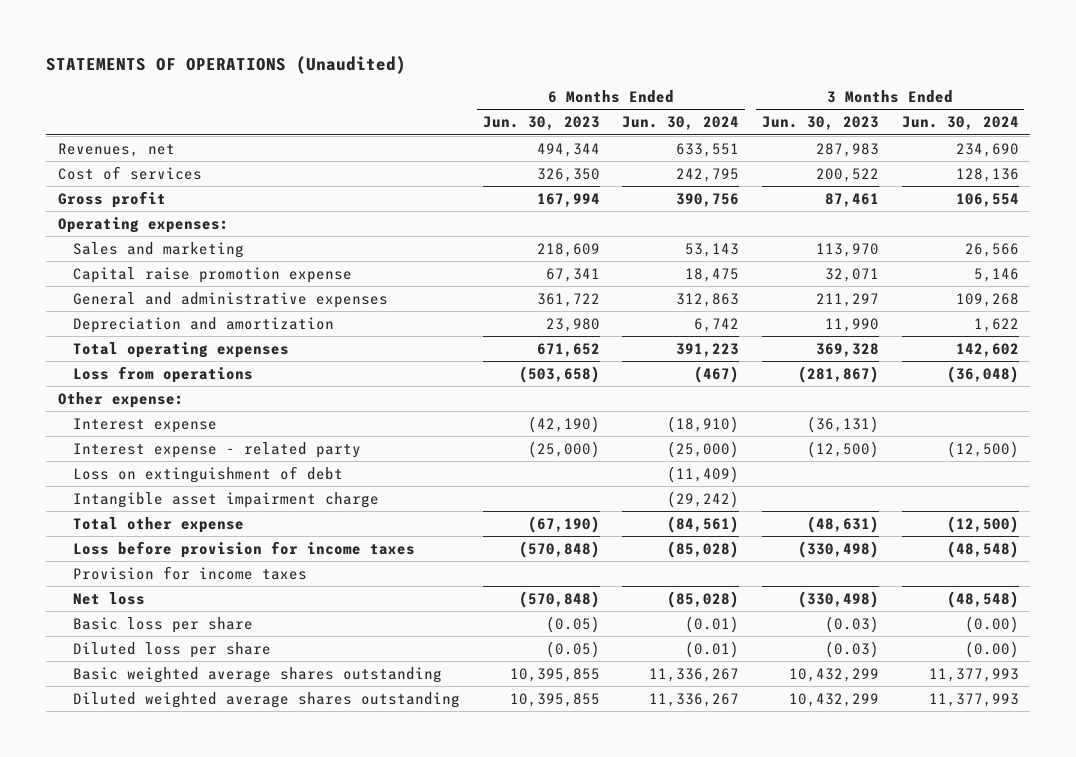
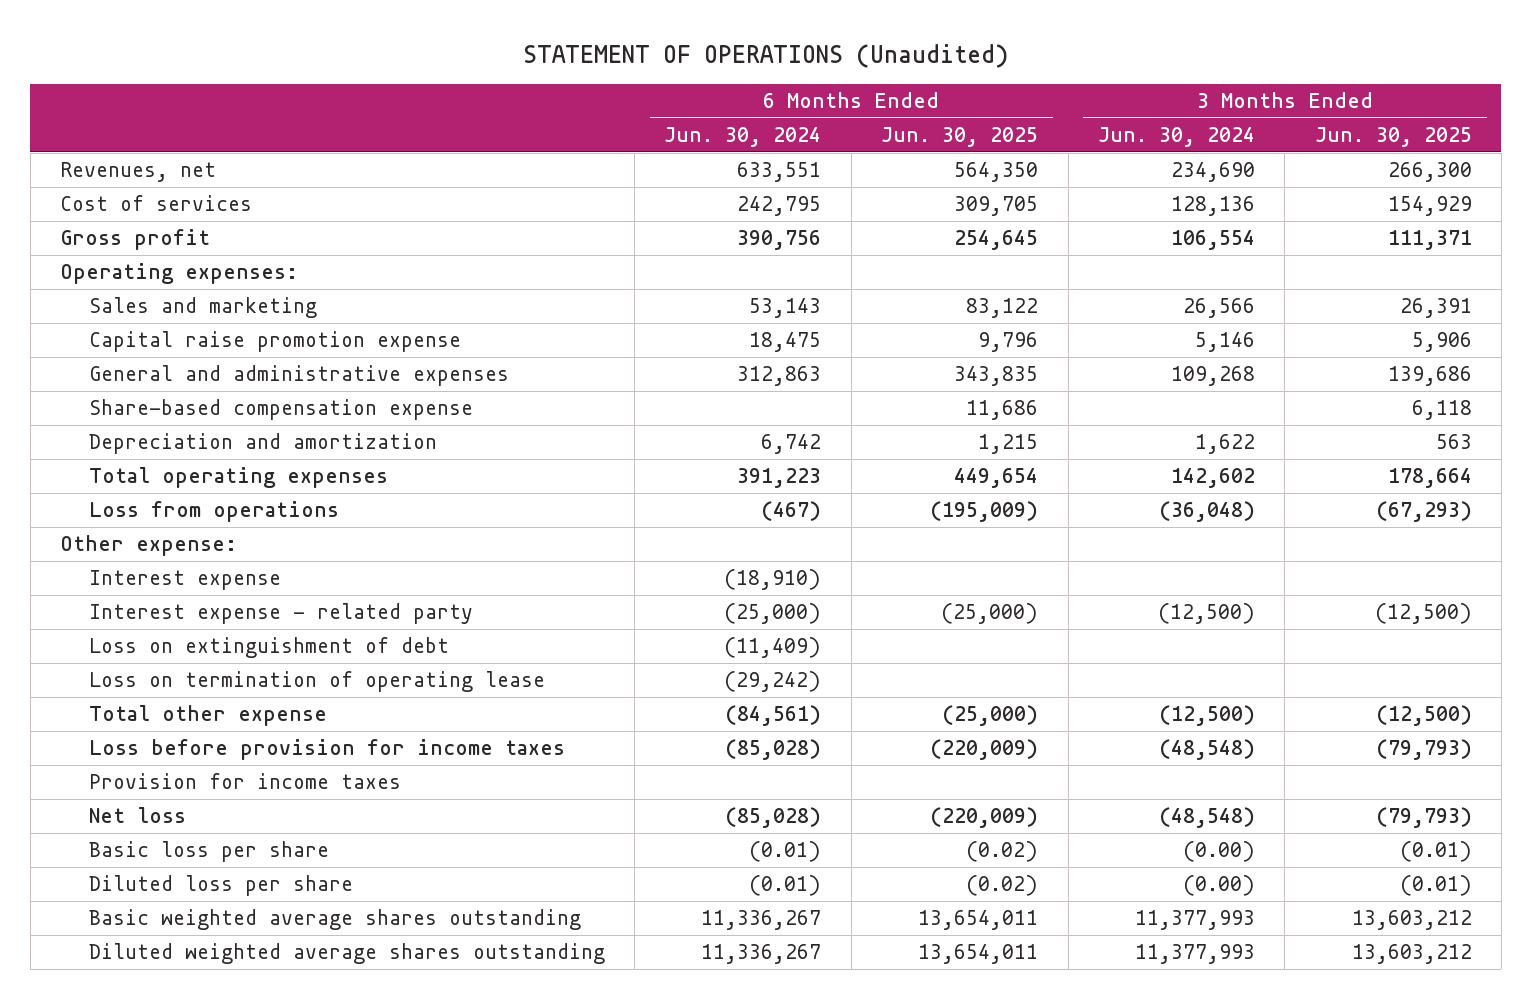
[46,55,407,74] STATEMENTS OF OPERATIONS (Unaudited) -> [522,43,1008,68] STATEMENT OF OPERATIONS (Unaudited)
[482,116,600,131] Jun. 30, 2023 -> none
[762,116,880,131] Jun. 30, 2023 -> none
none -> [881,126,1039,147] Jun. 30, 2025
none -> [1314,126,1472,147] Jun. 30, 2025
none -> [88,399,473,421] Share-based compensation expense
[73,491,380,508] Intangible asset impairment charge -> [88,671,545,693] Loss on termination of operating lease

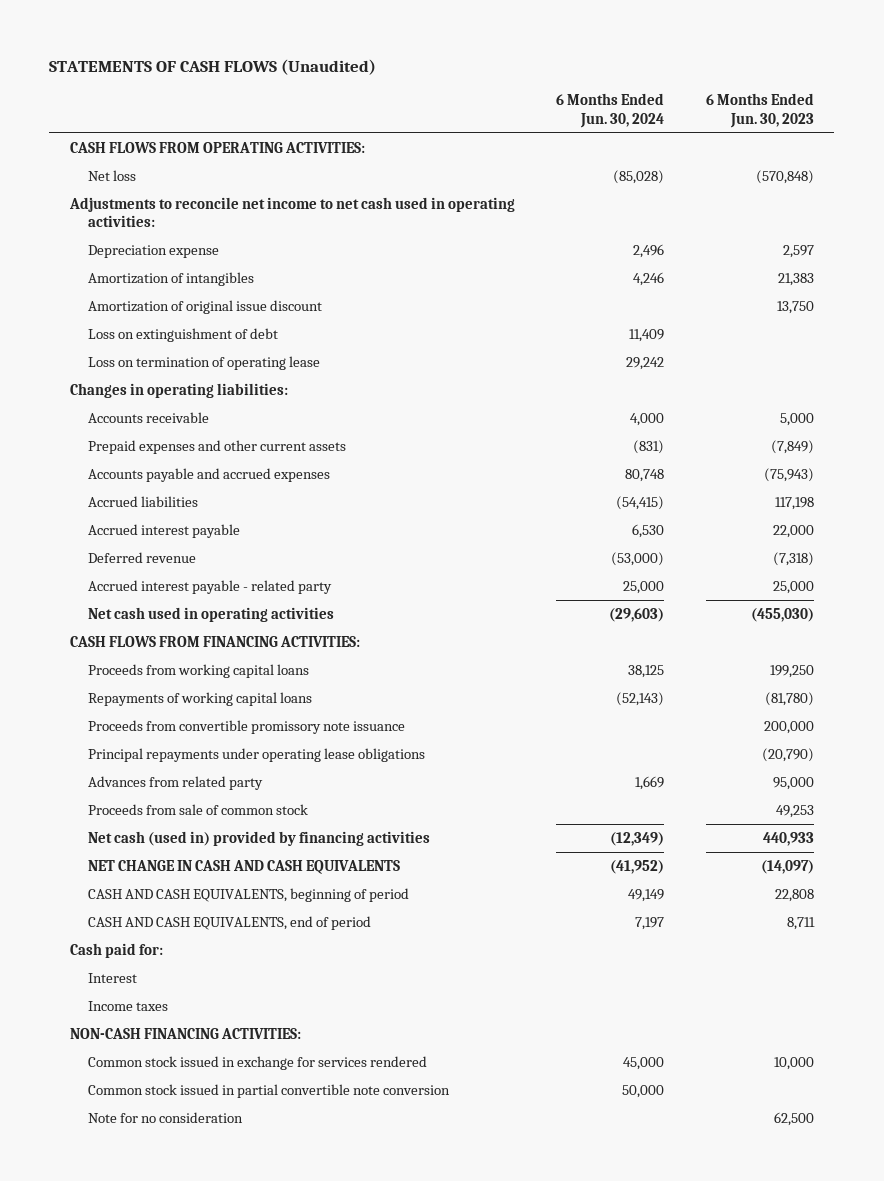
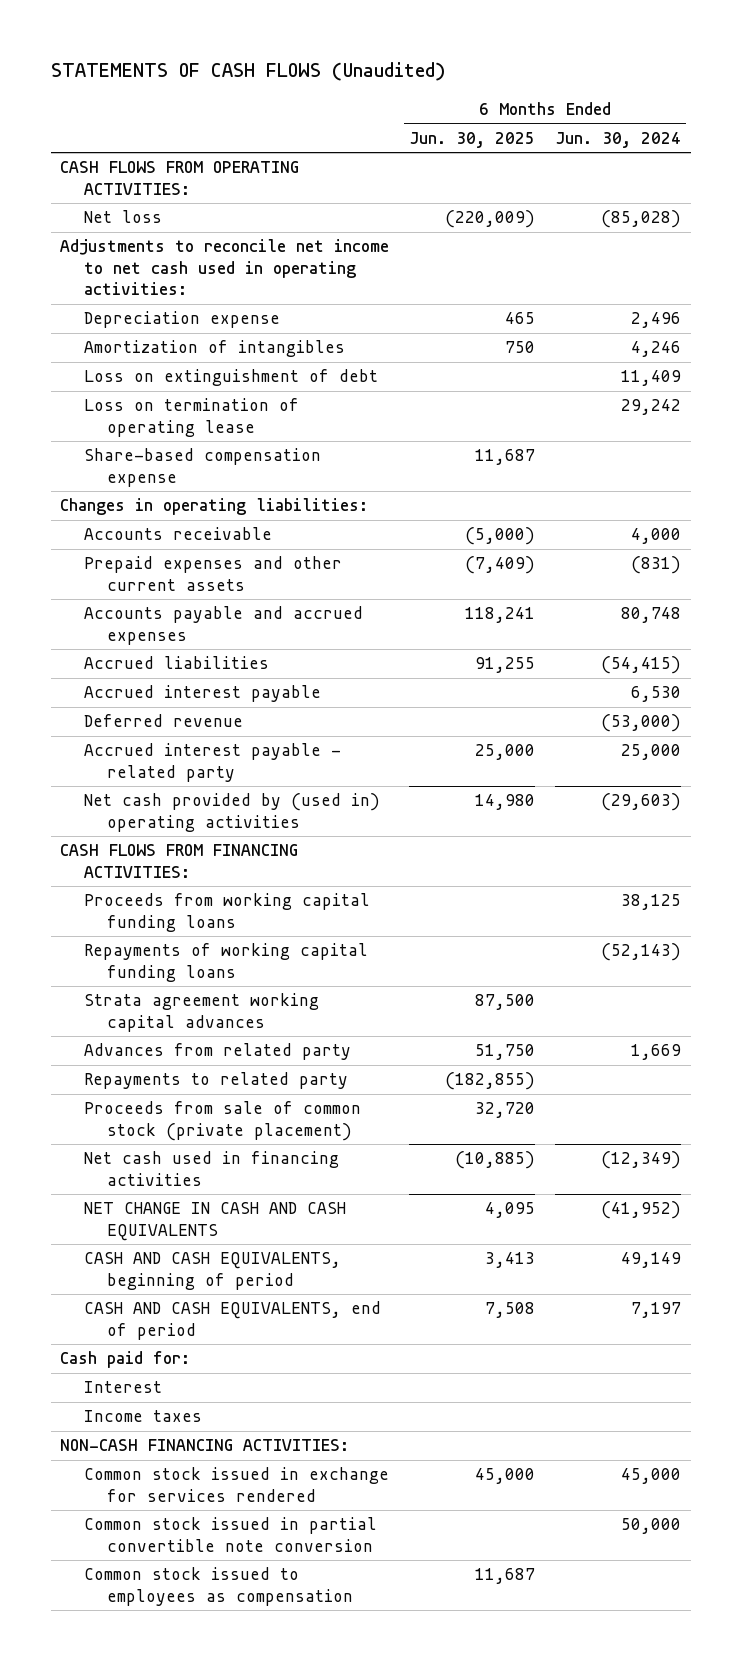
[705,93,814,129] 6 Months Ended Jun. 30, 2023 -> none
none -> [409,131,536,148] Jun. 30, 2025
[88,299,323,314] Amortization of original issue discount -> none
none -> [83,448,321,487] Share-based compensation expense
[88,606,335,622] Net cash used in operating activities -> [83,793,380,832] Net cash provided by (used in) operating activities
[88,719,406,734] Proceeds from convertible promissory note issuance -> none
[88,747,426,762] Principal repayments under operating lease obligations -> none
[88,663,310,678] Proceeds from working capital loans -> [83,893,370,932] Proceeds from working capital funding loans
[88,691,313,706] Repayments of working capital loans -> [83,943,368,982] Repayments of working capital funding loans
none -> [83,993,319,1032] Strata agreement working capital advances
none -> [83,1072,348,1090] Repayments to related party
[88,803,309,815] Proceeds from sale of common stock -> [83,1101,361,1141] Proceeds from sale of common stock (private placement)
[88,830,431,846] Net cash (used in) provided by financing activities -> [83,1151,339,1186] Net cash used in financing activities
[88,1111,244,1123] Note for no consideration -> [83,1567,353,1606] Common stock issued to employees as compensation

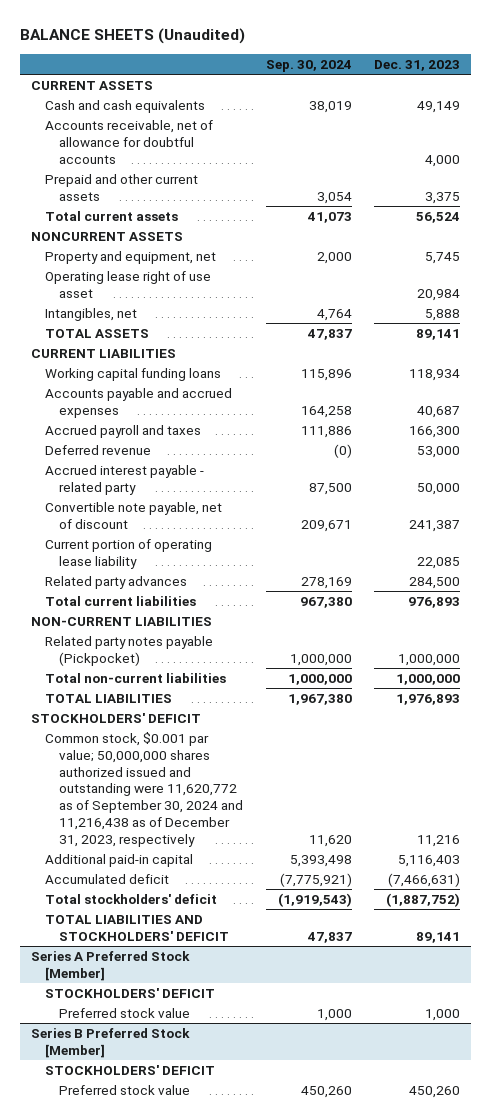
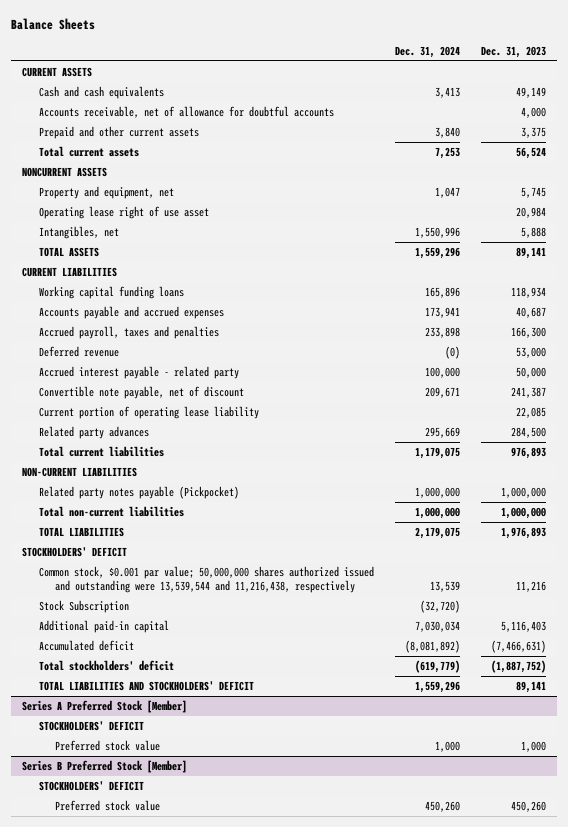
[19,28,245,45] BALANCE SHEETS (Unaudited) -> [11,18,96,31] Balance Sheets
[265,59,352,72] Sep. 30, 2024 -> none
none -> [394,45,460,58] Dec. 31, 2024
[45,424,202,438] Accrued payroll and taxes -> [38,326,219,340] Accrued payroll, taxes and penalties
[45,731,244,847] Common stock, $0.001 par value; 50,000,000 shares authorized issued and outstanding were 11,620,772 as of September 30, 2024 and 11,216,438 as of December 31, 2023, respectively -> [38,566,374,594] Common stock, $0.001 par value; 50,000,000 shares authorized issued and outstanding were 13,539,544 and 11,216,438, respectively
none -> [38,600,129,614] Stock Subscription

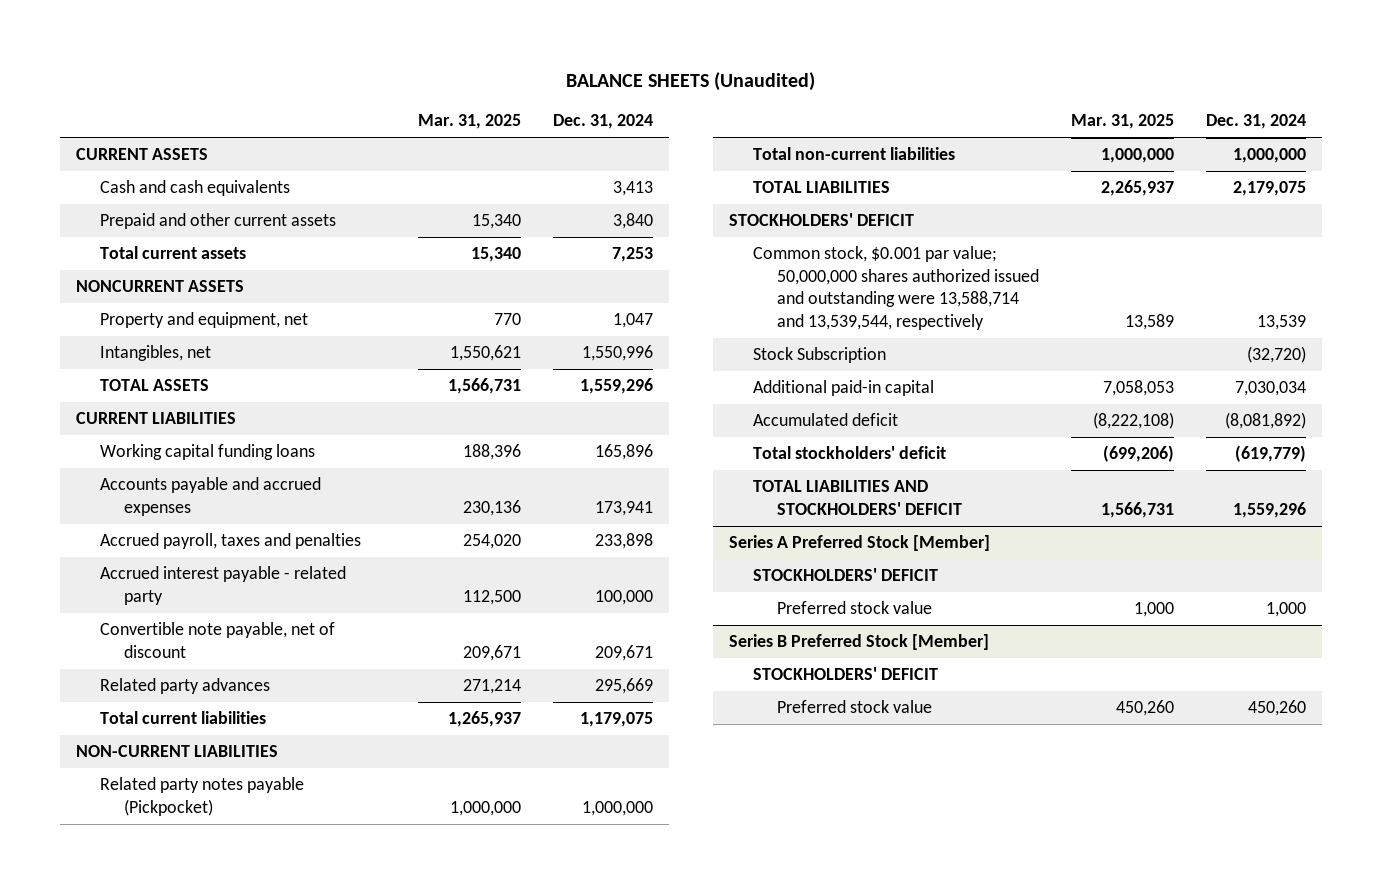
[11,18,96,31] Balance Sheets -> [566,71,816,91] BALANCE SHEETS (Unaudited)
[480,45,546,58] Dec. 31, 2023 -> none
none -> [418,114,522,130] Mar. 31, 2025
[38,106,334,119] Accounts receivable, net of allowance for doubtful accounts -> none
[38,206,209,220] Operating lease right of use asset -> none
[38,346,119,358] Deferred revenue -> none
[38,406,259,420] Current portion of operating lease liability -> none
[38,566,374,594] Common stock, $0.001 par value; 50,000,000 shares authorized issued and outstanding were 13,539,544 and 11,216,438, respectively -> [753,246,1040,331] Common stock, $0.001 par value; 50,000,000 shares authorized issued and outstanding were 13,588,714 and 13,539,544, respectively

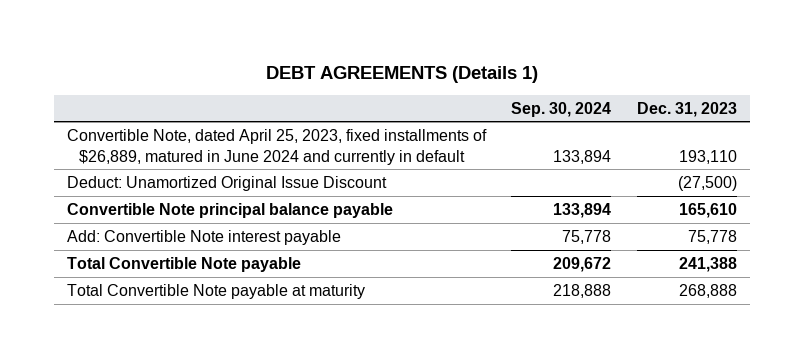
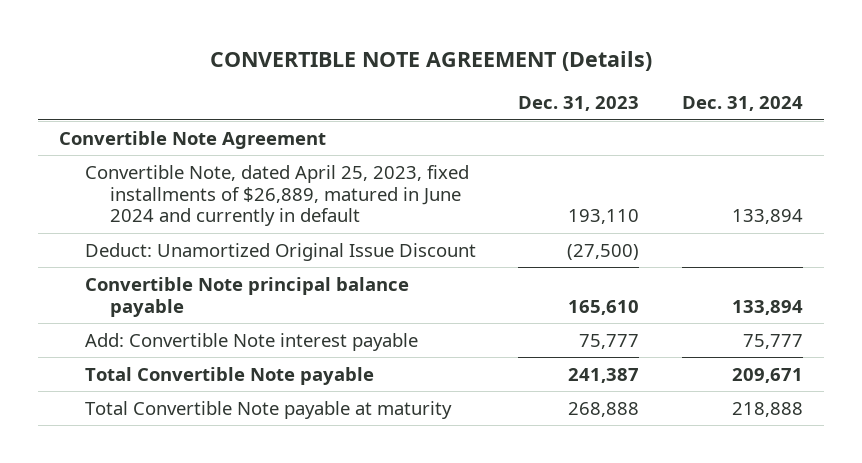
[265,65,538,83] DEBT AGREEMENTS (Details 1) -> [210,50,653,71] CONVERTIBLE NOTE AGREEMENT (Details)
[511,101,612,117] Sep. 30, 2024 -> none
none -> [681,96,803,112] Dec. 31, 2024
none -> [59,130,327,149] Convertible Note Agreement
[688,229,738,244] 75,778 -> [579,333,640,349] 75,777
[679,256,738,272] 241,388 -> [568,367,640,383] 241,387

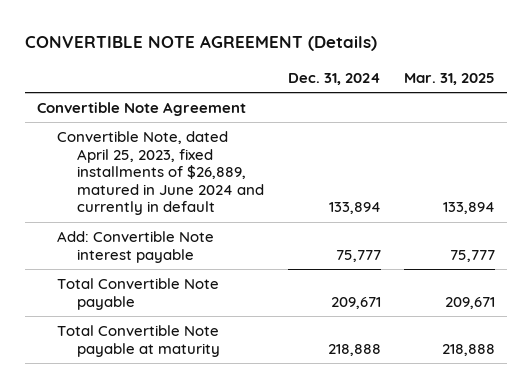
[518,96,640,112] Dec. 31, 2023 -> none
none -> [404,73,496,86] Mar. 31, 2025
[84,242,476,261] Deduct: Unamortized Original Issue Discount -> none
[84,276,409,317] Convertible Note principal balance payable -> none

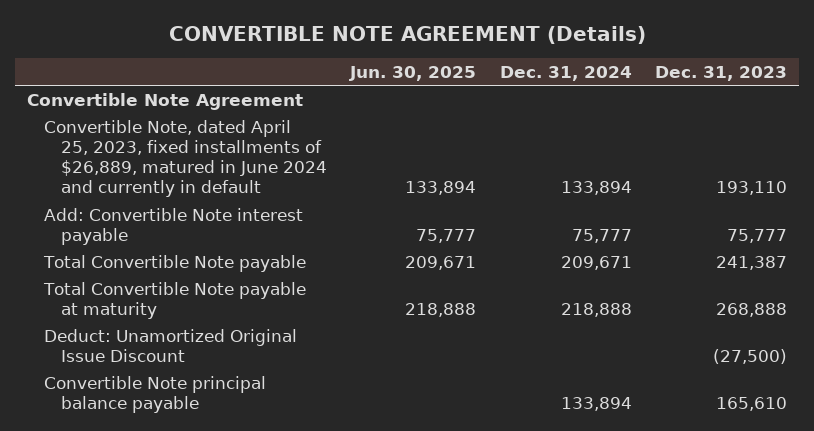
[404,73,496,86] Mar. 31, 2025 -> none
none -> [349,65,477,81] Jun. 30, 2025
none -> [655,65,788,81] Dec. 31, 2023
none -> [43,328,297,362] Deduct: Unamortized Original Issue Discount
none -> [43,375,266,413] Convertible Note principal balance payable

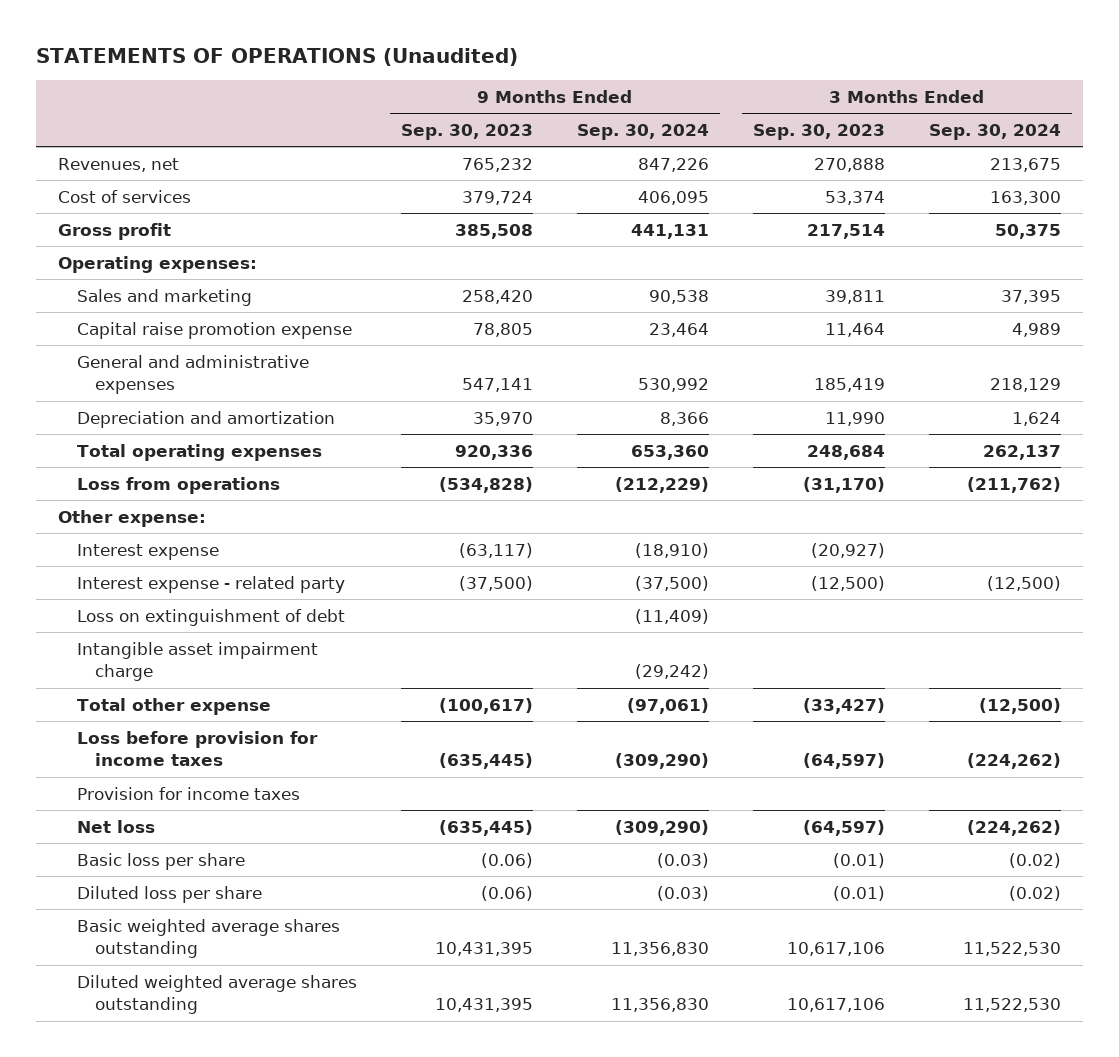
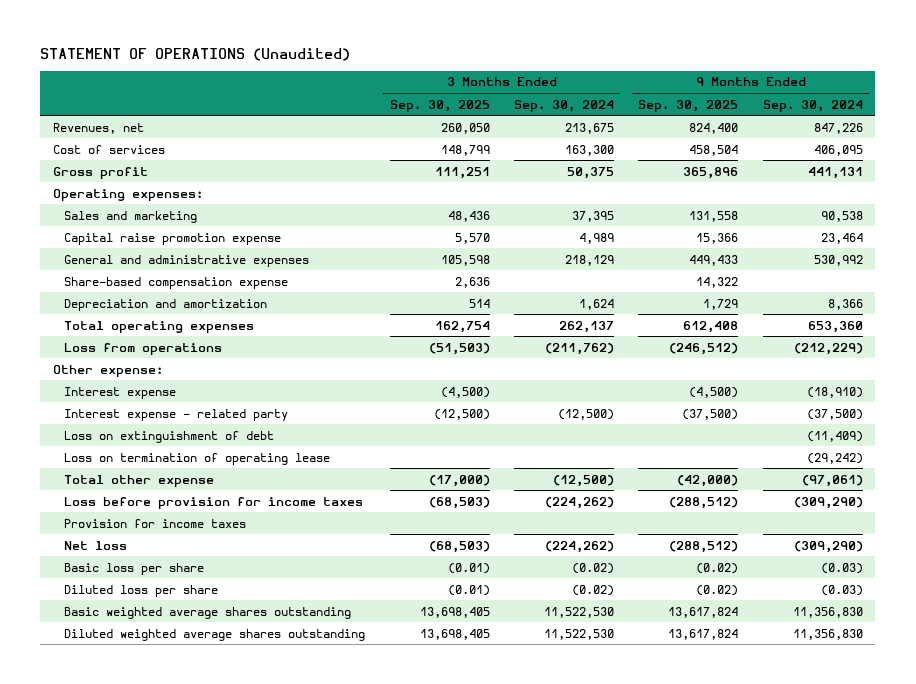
[35,47,518,66] STATEMENTS OF OPERATIONS (Unaudited) -> [40,47,351,61] STATEMENT OF OPERATIONS (Unaudited)
[400,123,533,140] Sep. 30, 2023 -> none
[753,123,886,140] Sep. 30, 2023 -> none
none -> [389,99,490,112] Sep. 30, 2025
none -> [638,99,739,112] Sep. 30, 2025
none -> [64,276,289,289] Share-based compensation expense
[76,641,318,682] Intangible asset impairment charge -> [64,452,331,465] Loss on termination of operating lease

